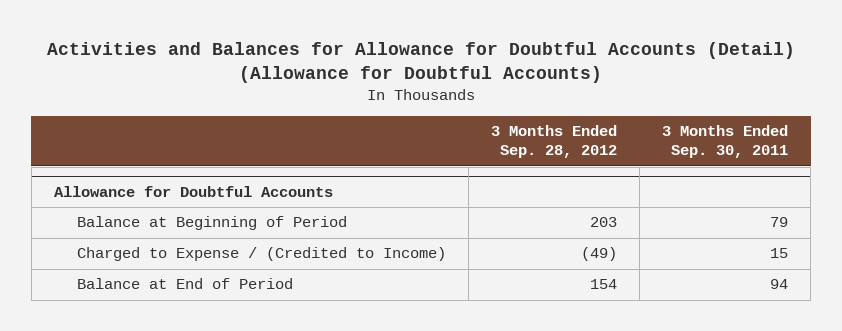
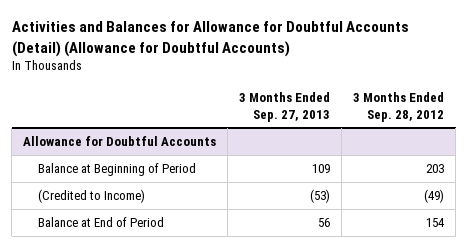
[662,125,789,159] 3 Months Ended Sep. 30, 2011 -> none
none -> [239,91,331,122] 3 Months Ended Sep. 27, 2013
[77,247,447,262] Charged to Expense / (Credited to Income) -> [37,189,145,204] (Credited to Income)

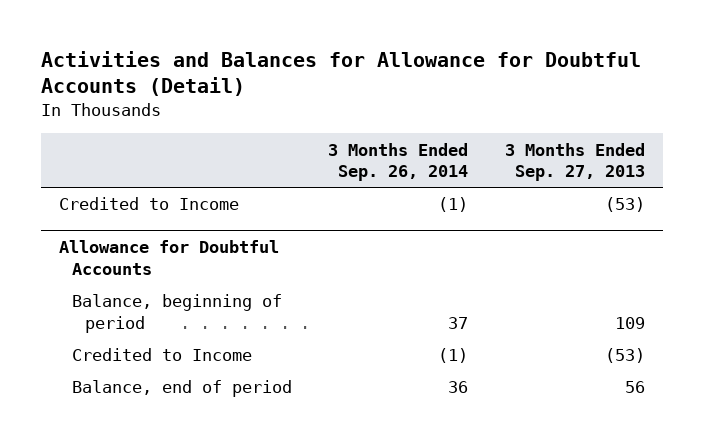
[11,21,409,57] Activities and Balances for Allowance for Doubtful Accounts (Detail) (Allowance for Doubtful Accounts) -> [40,51,641,97] Activities and Balances for Allowance for Doubtful Accounts (Detail)
[353,91,445,122] 3 Months Ended Sep. 28, 2012 -> none
none -> [328,142,469,182] 3 Months Ended Sep. 26, 2014
none -> [58,197,239,211] Credited to Income
[37,163,196,177] Balance at Beginning of Period -> [71,294,282,334] Balance, beginning of period
[37,189,145,204] (Credited to Income) -> [71,348,252,362] Credited to Income
[37,217,164,228] Balance at End of Period -> [71,380,292,398] Balance, end of period

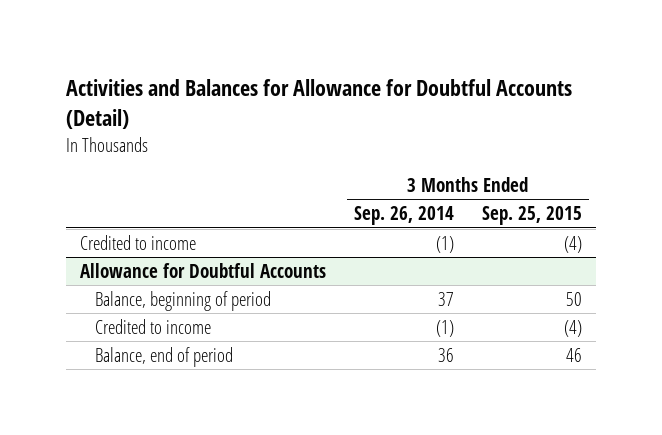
[504,142,645,182] 3 Months Ended Sep. 27, 2013 -> none
none -> [481,206,582,226] Sep. 25, 2015
[58,197,239,211] Credited to Income -> [80,234,197,250] Credited to income
[71,348,252,362] Credited to Income -> [94,318,211,334] Credited to income

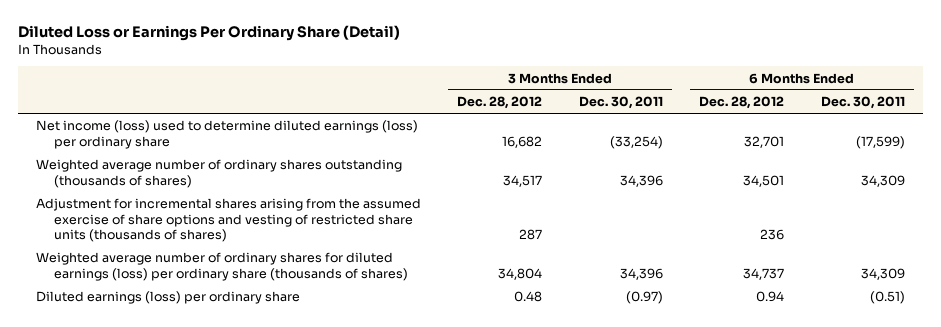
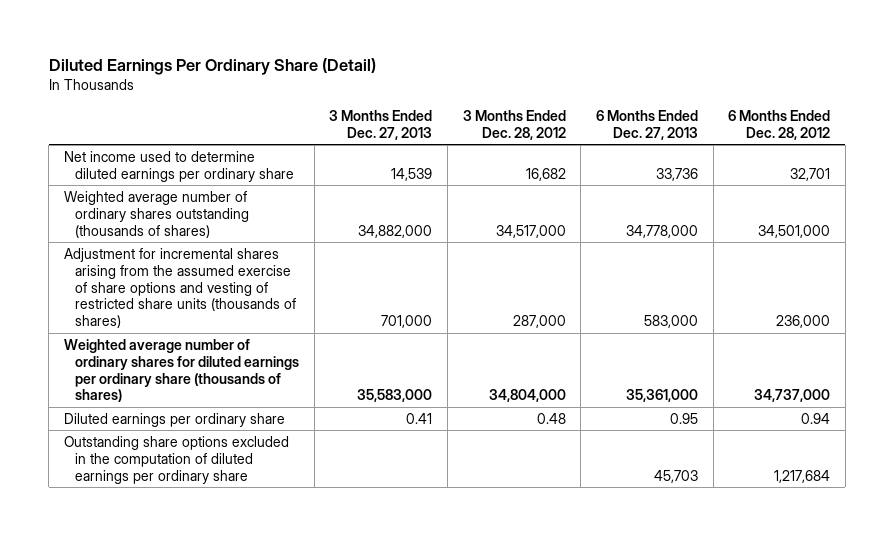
[17,24,400,41] Diluted Loss or Earnings Per Ordinary Share (Detail) -> [48,57,376,75] Diluted Earnings Per Ordinary Share (Detail)
[578,96,663,110] Dec. 30, 2011 -> none
[821,96,906,110] Dec. 30, 2011 -> none
none -> [329,109,433,140] 3 Months Ended Dec. 27, 2013
none -> [595,109,698,140] 6 Months Ended Dec. 27, 2013
[35,120,418,149] Net income (loss) used to determine diluted earnings (loss) per ordinary share -> [63,150,295,182] Net income used to determine diluted earnings per ordinary share
[503,174,543,187] 34,517 -> [495,224,566,238] 34,517,000
[743,174,785,187] 34,501 -> [758,224,831,238] 34,501,000
[519,228,543,240] 287 -> [512,315,566,329] 287,000
[760,228,785,240] 236 -> [776,315,831,329] 236,000
[35,252,409,281] Weighted average number of ordinary shares for diluted earnings (loss) per ordinary share (thousands of shares) -> [63,338,300,403] Weighted average number of ordinary shares for diluted earnings per ordinary share (thousands of shares)
[498,267,543,280] 34,804 -> [488,389,566,403] 34,804,000
[743,267,785,280] 34,737 -> [754,389,831,403] 34,737,000
[35,291,300,305] Diluted earnings (loss) per ordinary share -> [63,412,285,427] Diluted earnings per ordinary share
none -> [63,435,289,484] Outstanding share options excluded in the computation of diluted earnings per ordinary share

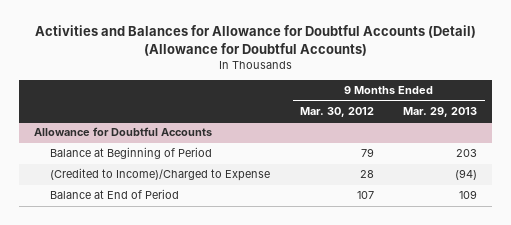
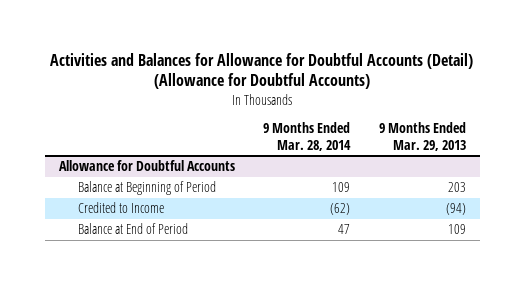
[299,106,374,117] Mar. 30, 2012 -> none
none -> [263,122,352,151] 9 Months Ended Mar. 28, 2014
[50,168,271,182] (Credited to Income)/Charged to Expense -> [78,202,165,214] Credited to Income

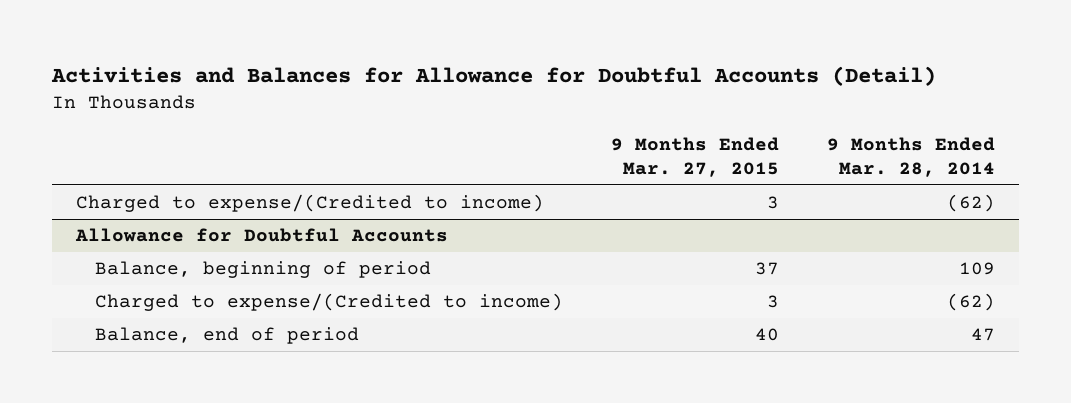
[50,52,474,90] Activities and Balances for Allowance for Doubtful Accounts (Detail) (Allowance for Doubtful Accounts) -> [51,66,937,87] Activities and Balances for Allowance for Doubtful Accounts (Detail)
[378,122,466,151] 9 Months Ended Mar. 29, 2013 -> none
none -> [611,137,780,177] 9 Months Ended Mar. 27, 2015
none -> [76,194,545,213] Charged to expense/(Credited to income)
[78,181,217,196] Balance at Beginning of Period -> [95,261,432,279] Balance, beginning of period
[78,202,165,214] Credited to Income -> [95,293,564,312] Charged to expense/(Credited to income)
[78,223,189,235] Balance at End of Period -> [95,327,360,345] Balance, end of period

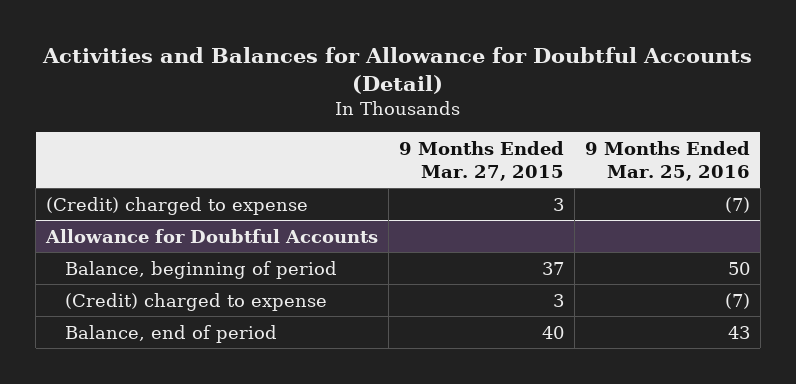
[826,137,995,177] 9 Months Ended Mar. 28, 2014 -> none
none -> [584,141,750,181] 9 Months Ended Mar. 25, 2016
[76,194,545,213] Charged to expense/(Credited to income) -> [46,196,309,215] (Credit) charged to expense
[95,293,564,312] Charged to expense/(Credited to income) -> [65,292,328,311] (Credit) charged to expense

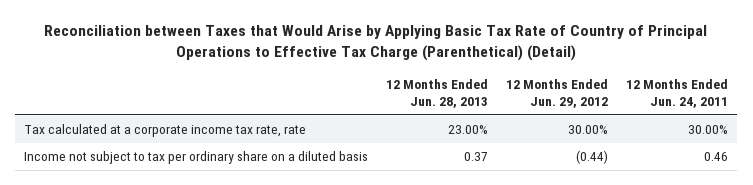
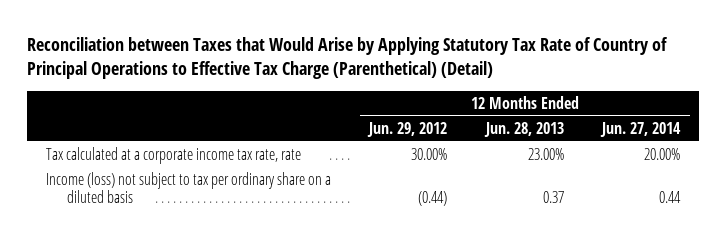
[44,25,708,62] Reconciliation between Taxes that Would Arise by Applying Basic Tax Rate of Country of Principal Operations to Effective Tax Charge (Parenthetical) (Detail) -> [27,37,669,80] Reconciliation between Taxes that Would Arise by Applying Statutory Tax Rate of Country of Principal Operations to Effective Tax Charge (Parenthetical) (Detail)
[626,79,729,108] 12 Months Ended Jun. 24, 2011 -> none
none -> [599,121,681,137] Jun. 27, 2014
[24,151,369,165] Income not subject to tax per ordinary share on a diluted basis -> [46,171,332,204] Income (loss) not subject to tax per ordinary share on a diluted basis

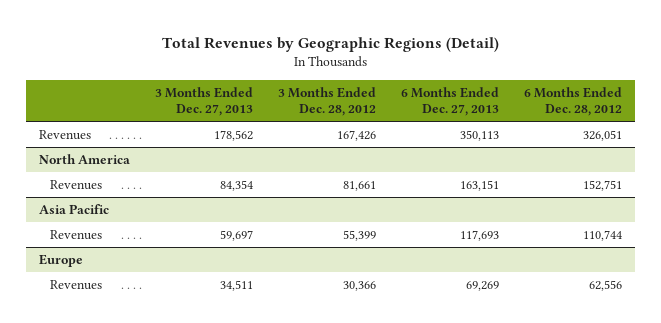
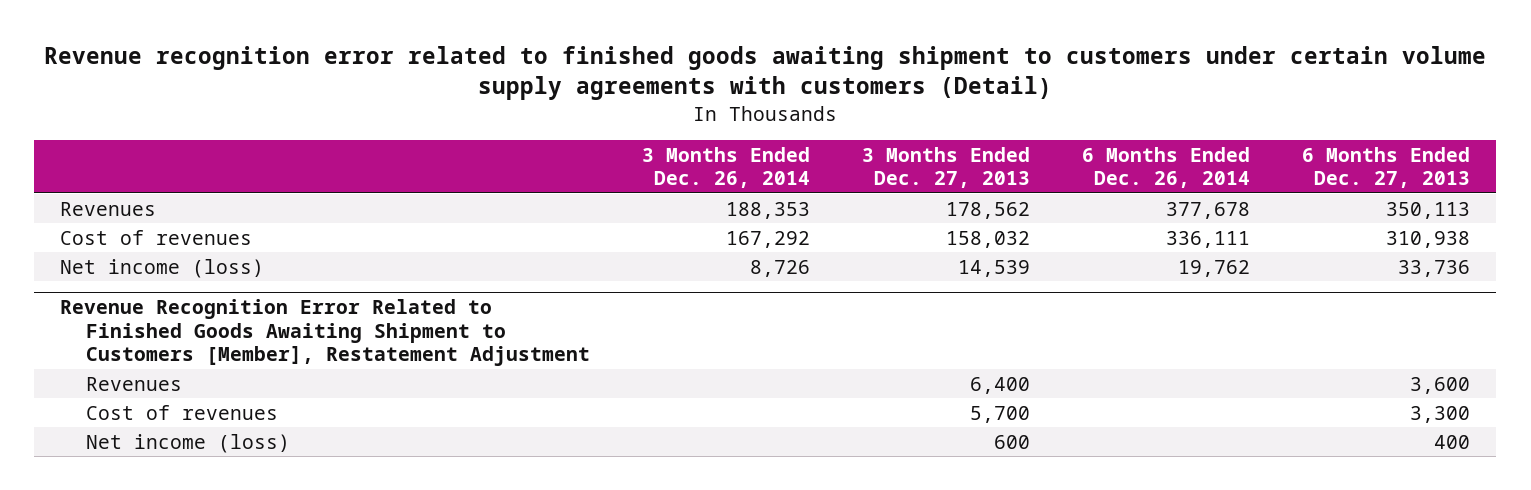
[161,36,499,52] Total Revenues by Geographic Regions (Detail) -> [44,46,1487,101] Revenue recognition error related to finished goods awaiting shipment to customers under certain volume supply agreements with customers (Detail)
[278,86,377,117] 3 Months Ended Dec. 28, 2012 -> none
[524,86,623,117] 6 Months Ended Dec. 28, 2012 -> none
none -> [642,146,811,189] 3 Months Ended Dec. 26, 2014
none -> [1082,146,1251,189] 6 Months Ended Dec. 26, 2014
[38,153,130,164] North America -> none
[38,203,109,214] Asia Pacific -> none
[49,229,102,240] Revenues -> none
[38,253,83,267] Europe -> none
[49,279,102,290] Revenues -> none
none -> [60,229,253,245] Cost of revenues
none -> [60,258,265,278] Net income (loss)
none -> [60,299,591,367] Revenue Recognition Error Related to Finished Goods Awaiting Shipment to Customers [Member], Restatement Adjustment
[220,179,254,191] 84,354 -> [970,376,1031,394] 6,400
[460,179,500,191] 163,151 -> [1410,376,1471,394] 3,600
none -> [86,404,279,420] Cost of revenues
none -> [86,433,291,453] Net income (loss)

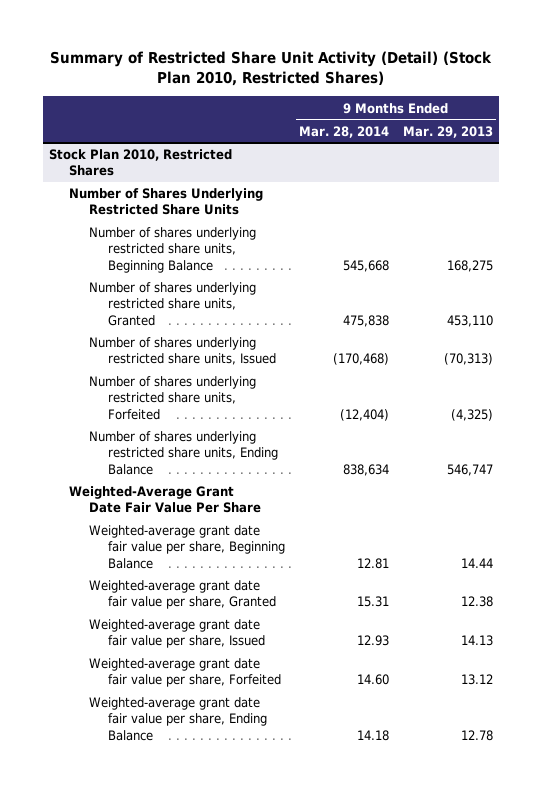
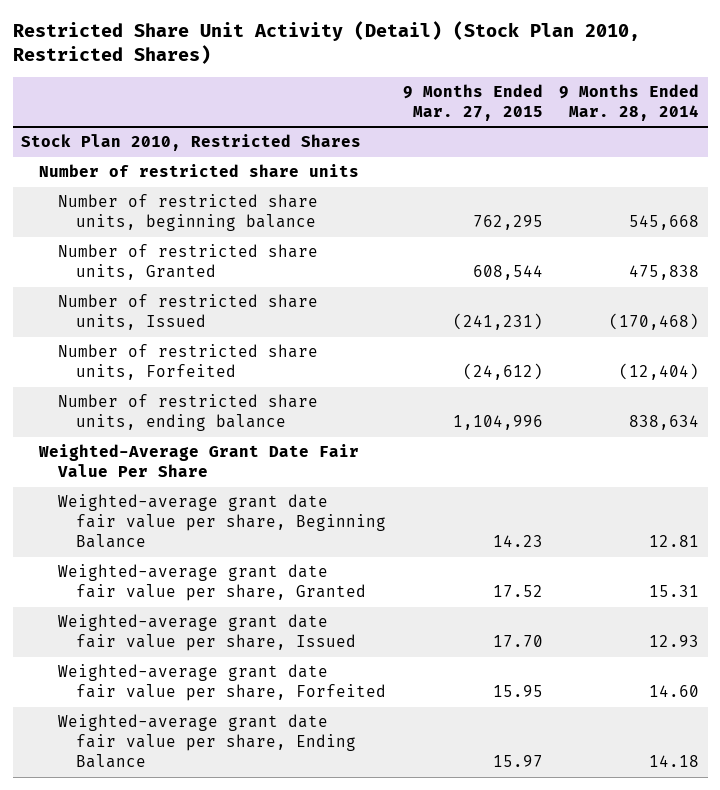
[50,50,493,87] Summary of Restricted Share Unit Activity (Detail) (Stock Plan 2010, Restricted Shares) -> [12,20,640,64] Restricted Share Unit Activity (Detail) (Stock Plan 2010, Restricted Shares)
[402,125,493,138] Mar. 29, 2013 -> none
none -> [402,83,543,121] 9 Months Ended Mar. 27, 2015
[69,188,264,216] Number of Shares Underlying Restricted Share Units -> [39,164,360,178] Number of restricted share units
[88,227,256,273] Number of shares underlying restricted share units, Beginning Balance -> [57,194,318,232] Number of restricted share units, beginning balance
[88,282,256,326] Number of shares underlying restricted share units, Granted -> [57,244,318,281] Number of restricted share units, Granted
[88,337,277,366] Number of shares underlying restricted share units, Issued -> [57,294,318,331] Number of restricted share units, Issued
[88,376,256,420] Number of shares underlying restricted share units, Forfeited -> [57,344,318,381] Number of restricted share units, Forfeited
[88,431,279,475] Number of shares underlying restricted share units, Ending Balance -> [57,394,318,432] Number of restricted share units, ending balance

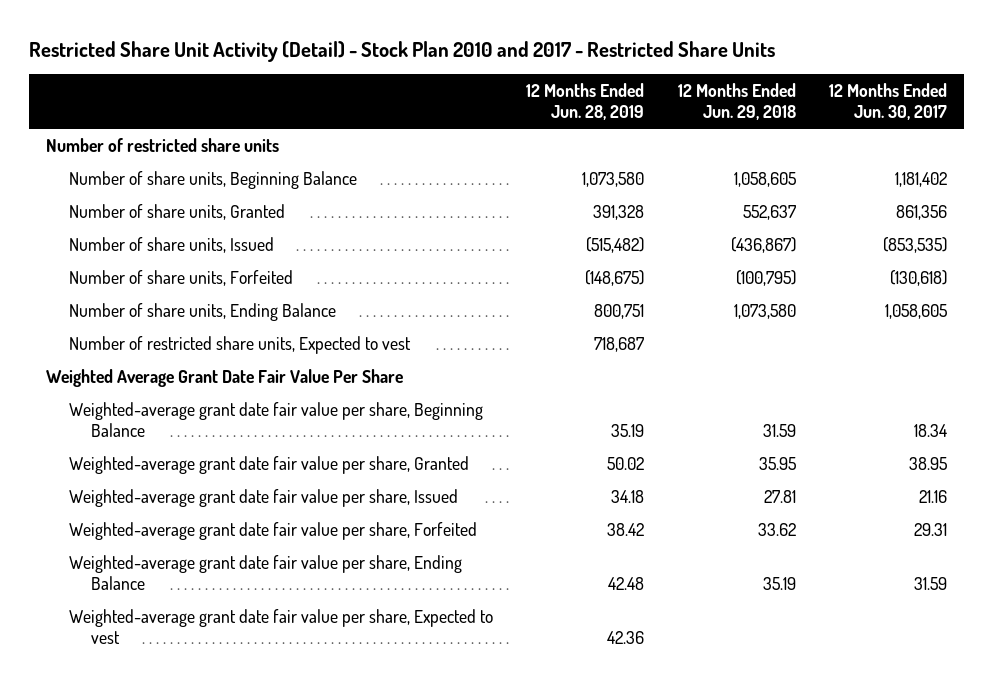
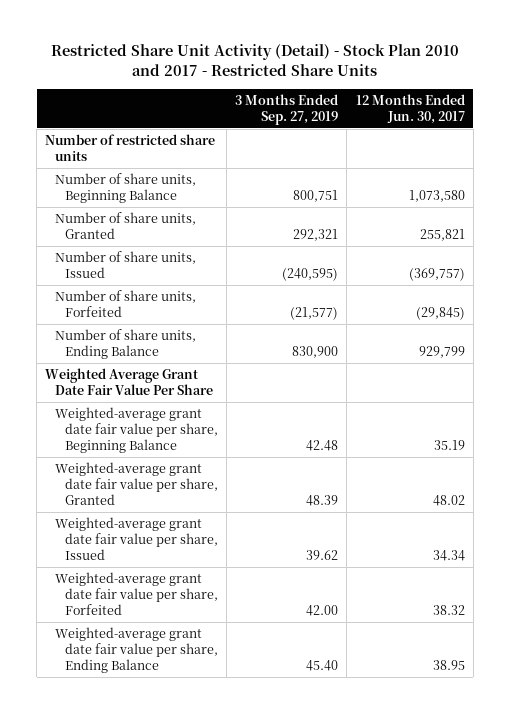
[526,83,645,120] 12 Months Ended Jun. 28, 2019 -> none
[677,83,796,120] 12 Months Ended Jun. 29, 2018 -> none
none -> [235,93,339,125] 3 Months Ended Sep. 27, 2019
[68,335,411,354] Number of restricted share units, Expected to vest -> none
[895,171,948,187] 1,181,402 -> [408,190,465,203] 1,073,580
[896,204,948,220] 861,356 -> [419,229,465,242] 255,821
[883,236,948,253] (853,535) -> [408,268,465,282] (369,757)
[890,269,948,286] (130,618) -> [415,307,465,321] (29,845)
[885,303,948,319] 1,058,605 -> [418,346,465,359] 929,799
[68,608,493,644] Weighted-average grant date fair value per share, Expected to vest -> none
[914,423,948,437] 18.34 -> [433,440,465,451] 35.19
[909,456,948,470] 38.95 -> [432,495,465,507] 48.02
[919,489,948,503] 21.16 -> [432,550,465,562] 34.34
[914,522,948,536] 29.31 -> [432,605,465,616] 38.32
[914,576,948,590] 31.59 -> [432,660,465,671] 38.95

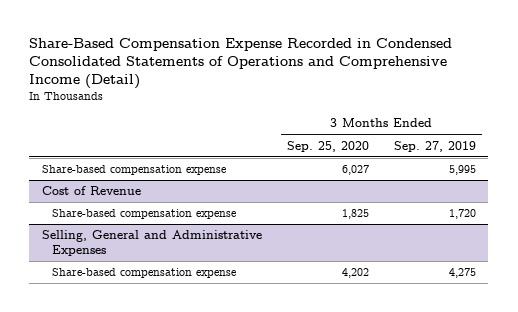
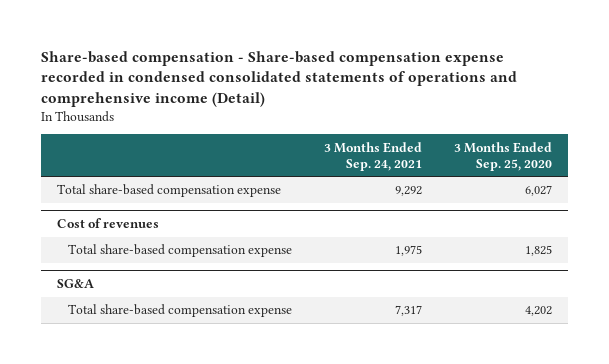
[29,37,453,90] Share-Based Compensation Expense Recorded in Condensed Consolidated Statements of Operations and Comprehensive Income (Detail) -> [40,50,517,107] Share-based compensation - Share-based compensation expense recorded in condensed consolidated statements of operations and comprehensive income (Detail)
[393,140,476,152] Sep. 27, 2019 -> none
none -> [324,141,423,171] 3 Months Ended Sep. 24, 2021
[41,165,226,176] Share-based compensation expense -> [56,184,281,198] Total share-based compensation expense
[41,186,141,196] Cost of Revenue -> [56,218,159,229] Cost of revenues
[52,209,237,220] Share-based compensation expense -> [68,244,293,258] Total share-based compensation expense
[41,230,262,256] Selling, General and Administrative Expenses -> [56,279,94,289] SG&A
[52,268,237,279] Share-based compensation expense -> [68,304,293,318] Total share-based compensation expense

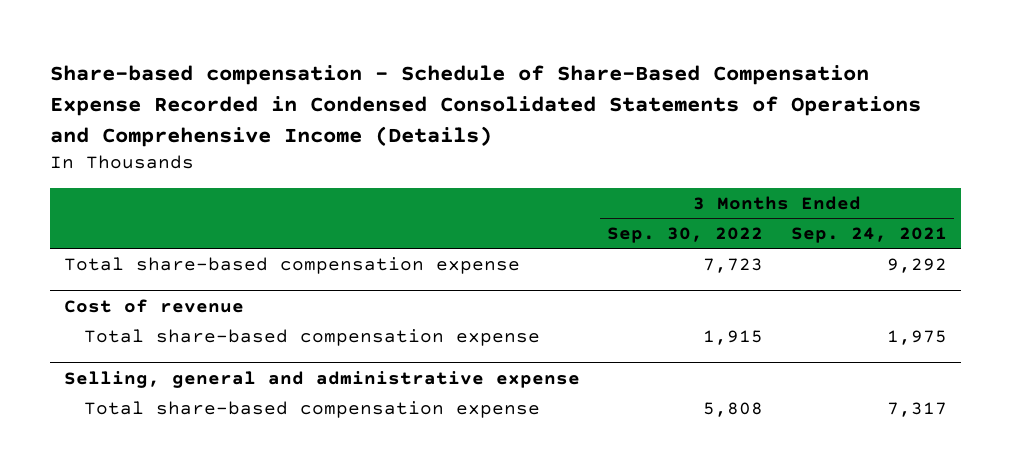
[40,50,517,107] Share-based compensation - Share-based compensation expense recorded in condensed consolidated statements of operations and comprehensive income (Detail) -> [49,65,921,147] Share-based compensation - Schedule of Share-Based Compensation Expense Recorded in Condensed Consolidated Statements of Operations and Comprehensive Income (Details)
[453,141,552,171] 3 Months Ended Sep. 25, 2020 -> none
none -> [607,227,764,244] Sep. 30, 2022
[56,218,159,229] Cost of revenues -> [63,298,244,313] Cost of revenue
[56,279,94,289] SG&A -> [63,370,580,388] Selling, general and administrative expense

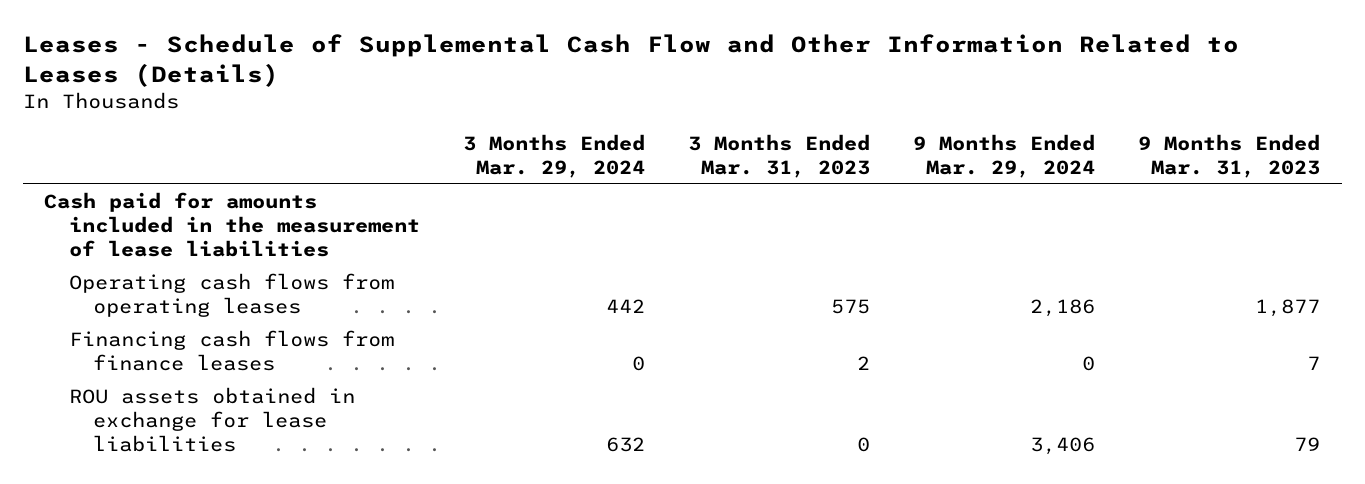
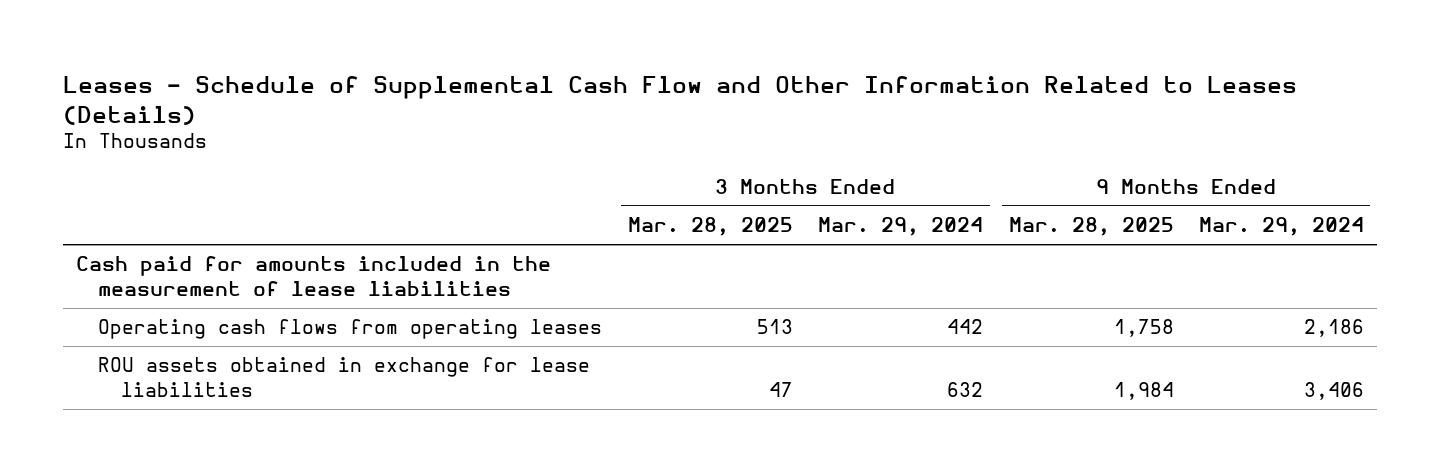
[688,133,871,178] 3 Months Ended Mar. 31, 2023 -> none
[1138,133,1321,178] 9 Months Ended Mar. 31, 2023 -> none
none -> [627,217,793,237] Mar. 28, 2025
none -> [1008,217,1174,237] Mar. 28, 2025
[68,330,394,371] Financing cash flows from finance leases -> none

